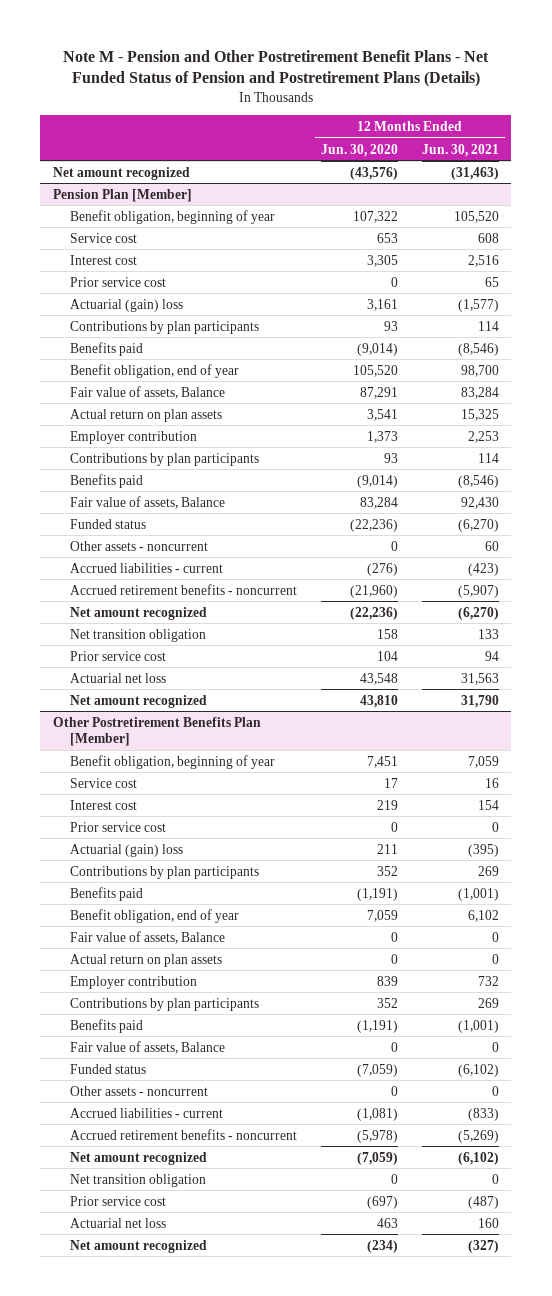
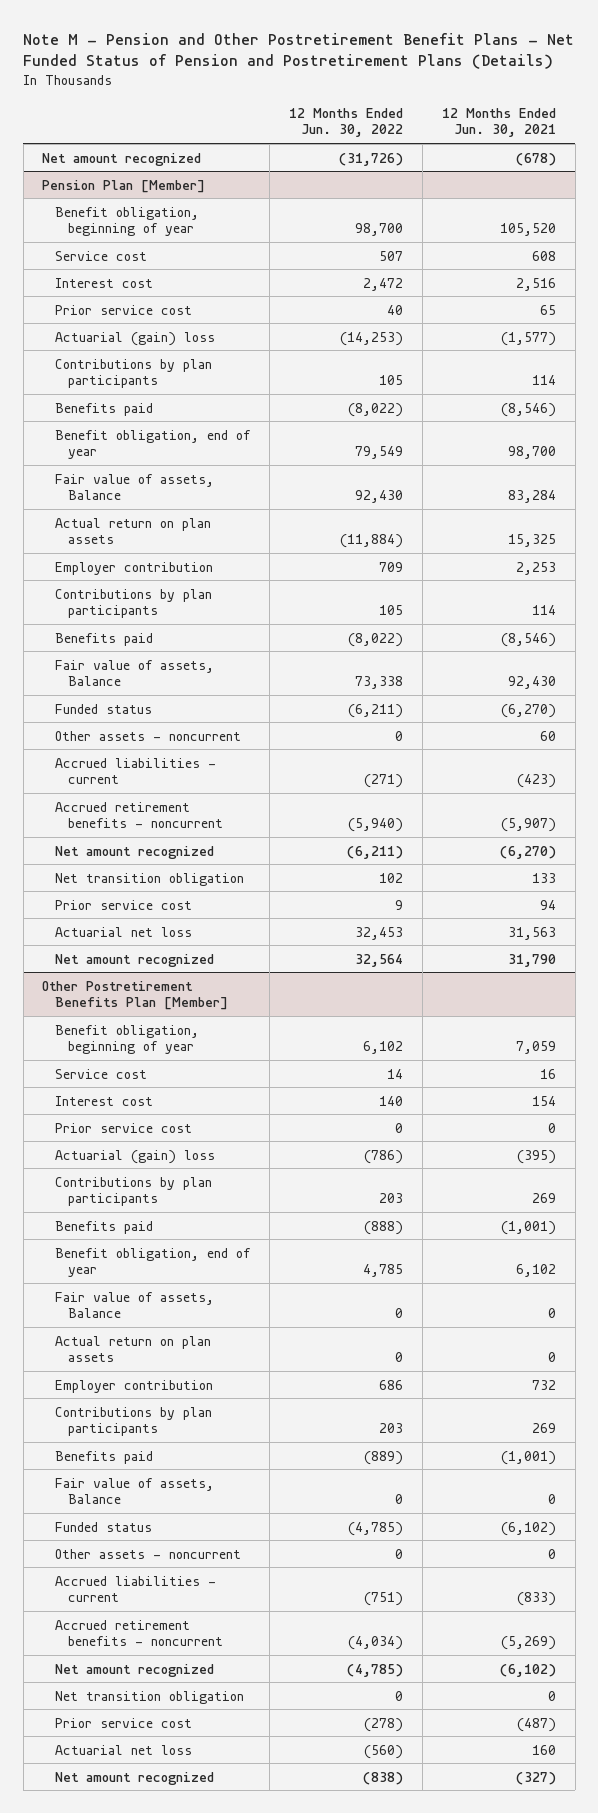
[320,143,398,157] Jun. 30, 2020 -> none
none -> [289,107,404,138] 12 Months Ended Jun. 30, 2022
[451,166,500,180] (31,463) -> [515,152,556,166] (678)

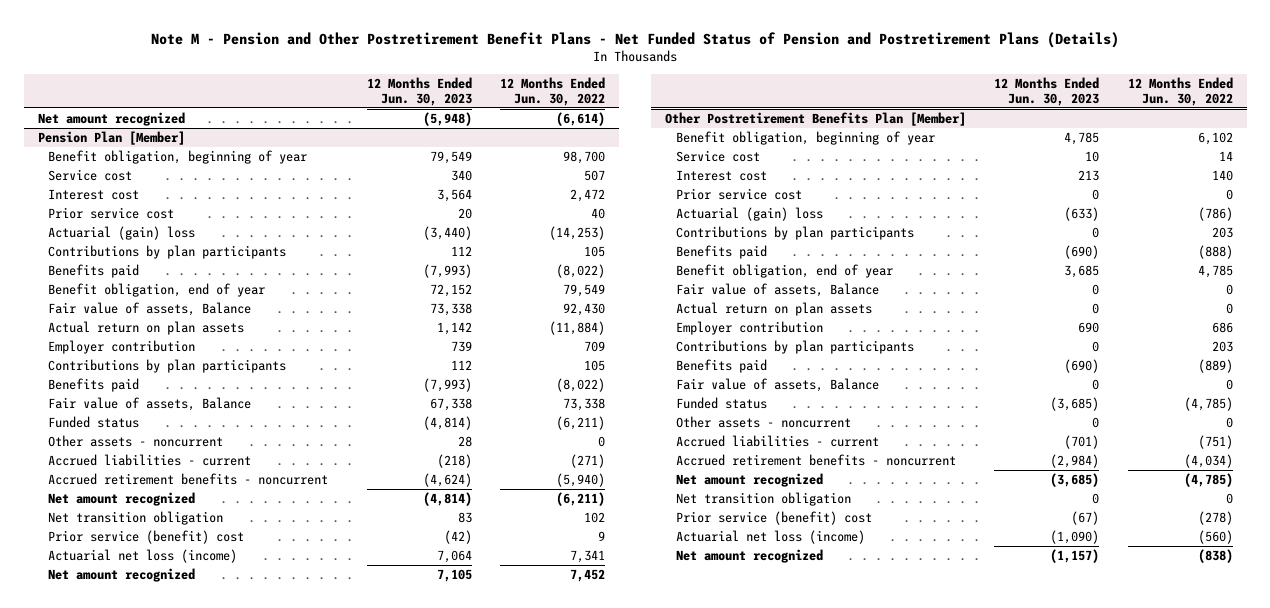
[441,107,556,138] 12 Months Ended Jun. 30, 2021 -> none
none -> [366,76,472,106] 12 Months Ended Jun. 30, 2023
[339,152,404,166] (31,726) -> [556,111,606,126] (6,614)
[55,899,193,910] Prior service cost -> [48,529,245,544] Prior service (benefit) cost
[55,926,193,937] Actuarial net loss -> [48,548,238,563] Actuarial net loss (income)
[355,926,404,940] 32,453 -> [570,549,606,563] 7,341
[355,953,404,967] 32,564 -> [570,568,606,582] 7,452
[55,1717,193,1728] Prior service cost -> [675,510,872,525] Prior service (benefit) cost
[55,1744,193,1755] Actuarial net loss -> [675,529,865,544] Actuarial net loss (income)

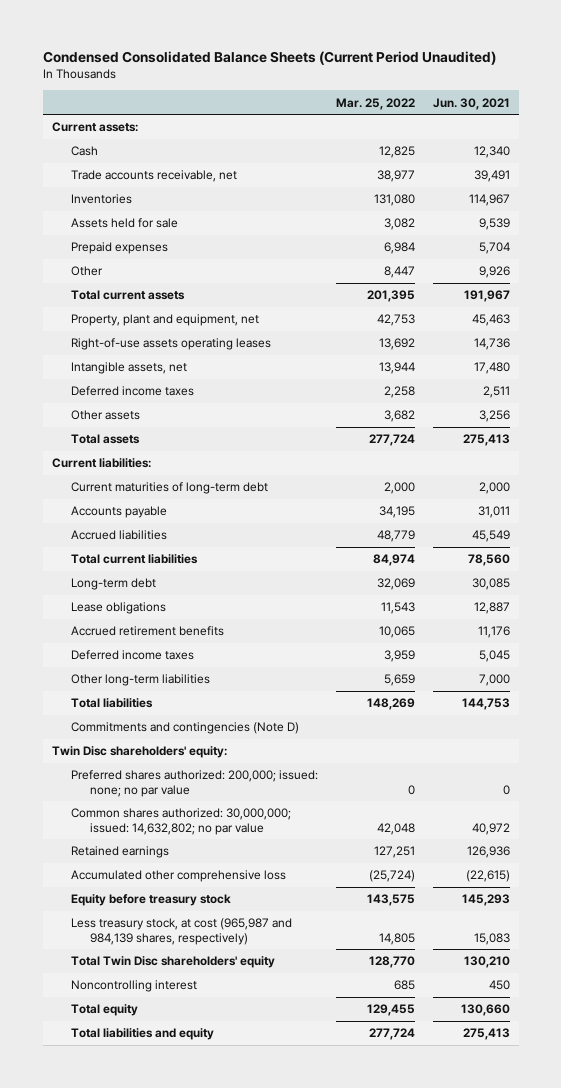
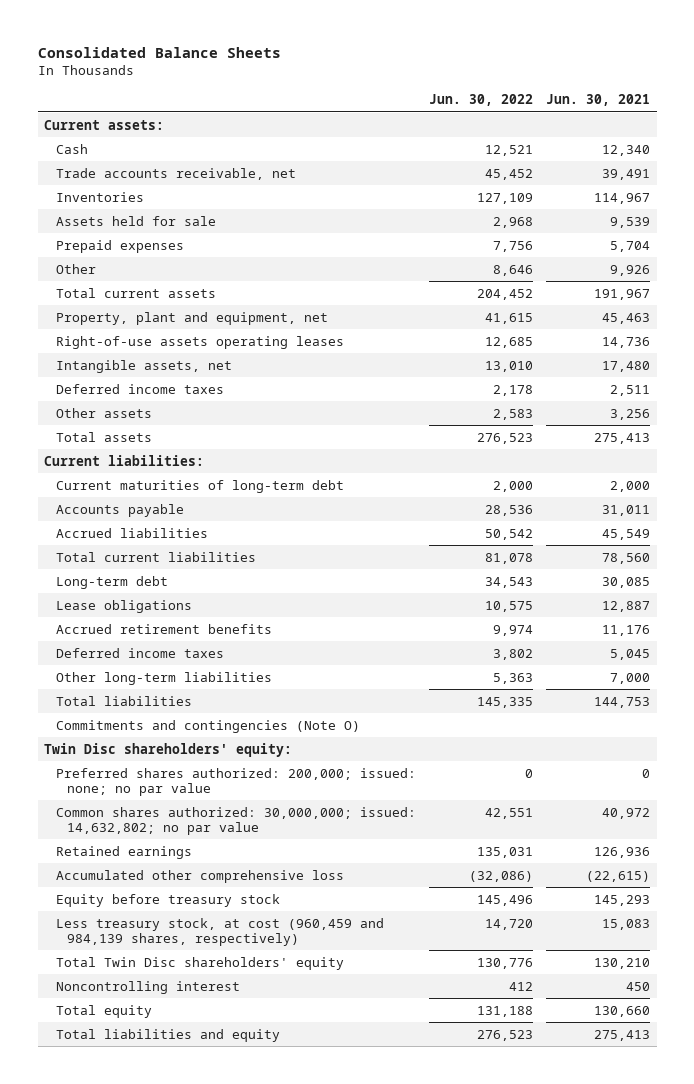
[42,50,496,65] Condensed Consolidated Balance Sheets (Current Period Unaudited) -> [37,46,281,58] Consolidated Balance Sheets
[335,97,415,110] Mar. 25, 2022 -> none
none -> [428,94,533,107] Jun. 30, 2022
[71,722,300,735] Commitments and contingencies (Note D) -> [55,719,360,733] Commitments and contingencies (Note O)
[71,918,293,945] Less treasury stock, at cost (965,987 and 984,139 shares, respectively) -> [55,917,384,946] Less treasury stock, at cost (960,459 and 984,139 shares, respectively)

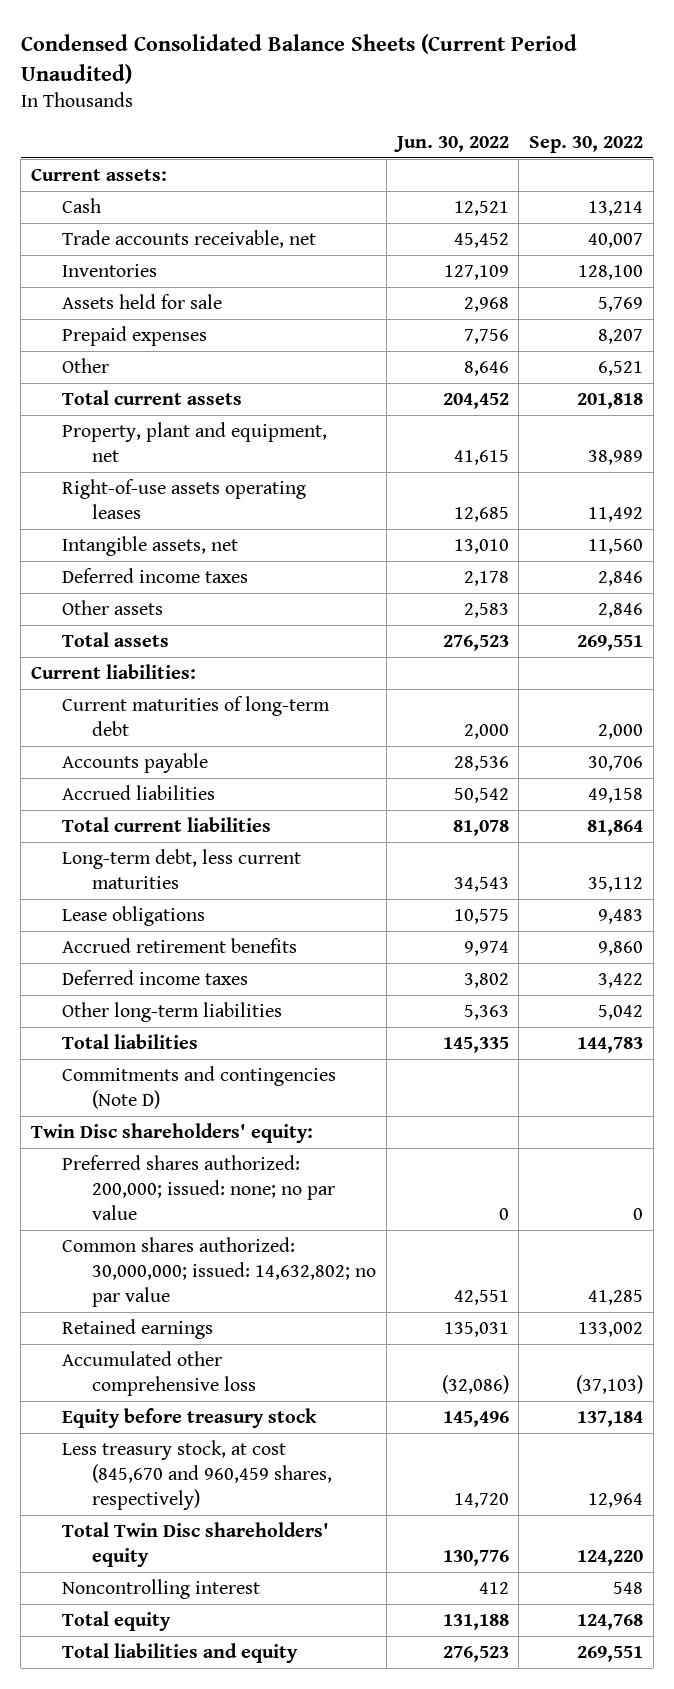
[37,46,281,58] Consolidated Balance Sheets -> [20,33,577,84] Condensed Consolidated Balance Sheets (Current Period Unaudited)
[546,94,651,107] Jun. 30, 2021 -> none
none -> [529,135,644,153] Sep. 30, 2022
[55,575,168,589] Long-term debt -> [61,848,301,889] Long-term debt, less current maturities
[55,719,360,733] Commitments and contingencies (Note O) -> [61,1065,336,1109] Commitments and contingencies (Note D)
[55,917,384,946] Less treasury stock, at cost (960,459 and 984,139 shares, respectively) -> [61,1439,333,1510] Less treasury stock, at cost (845,670 and 960,459 shares, respectively)

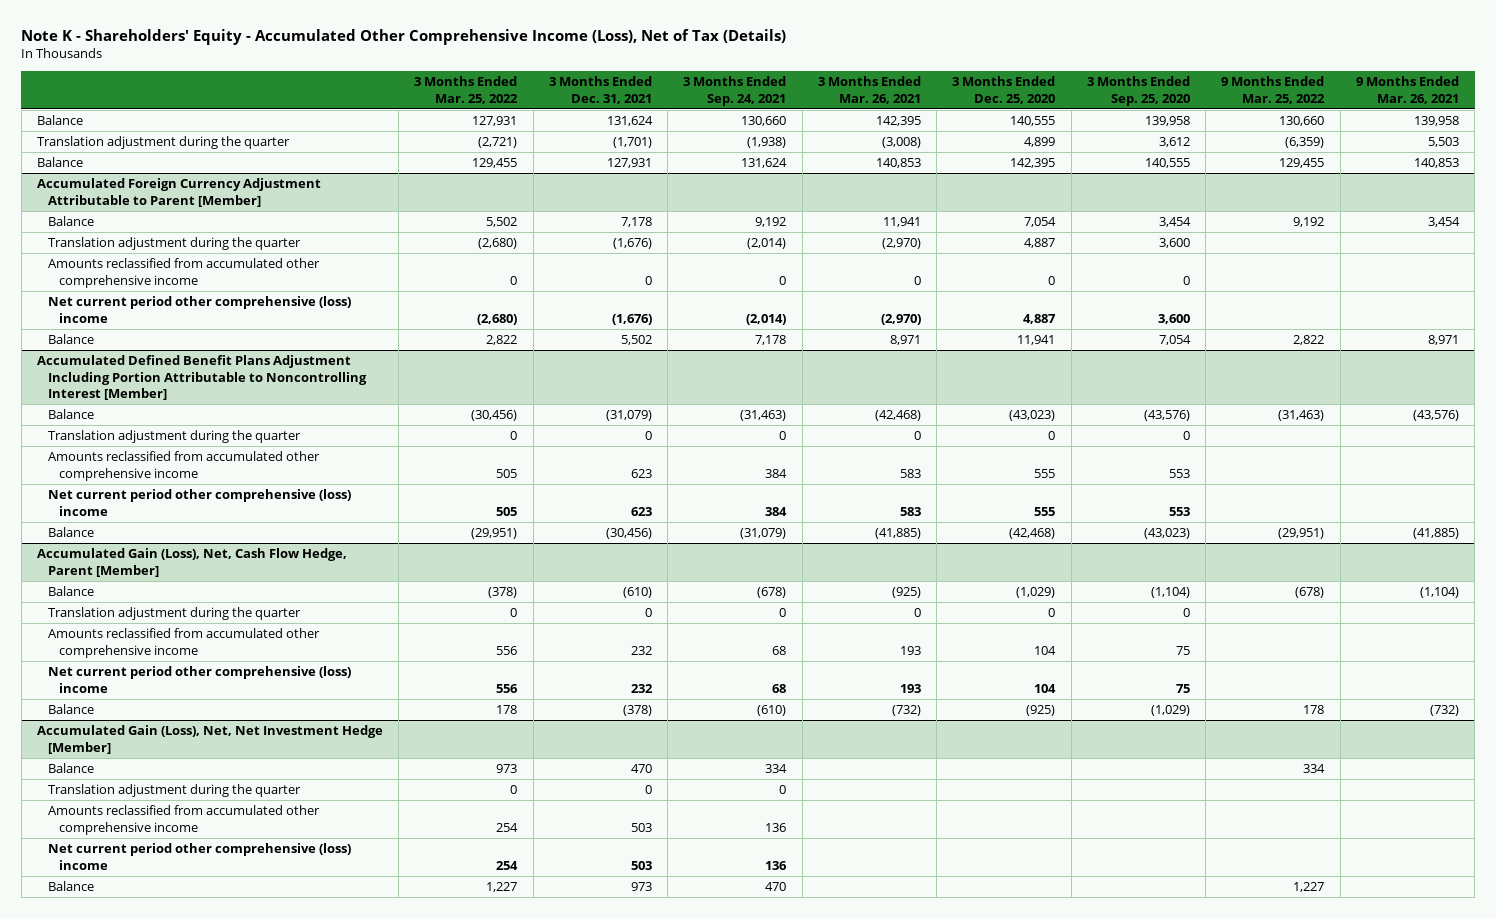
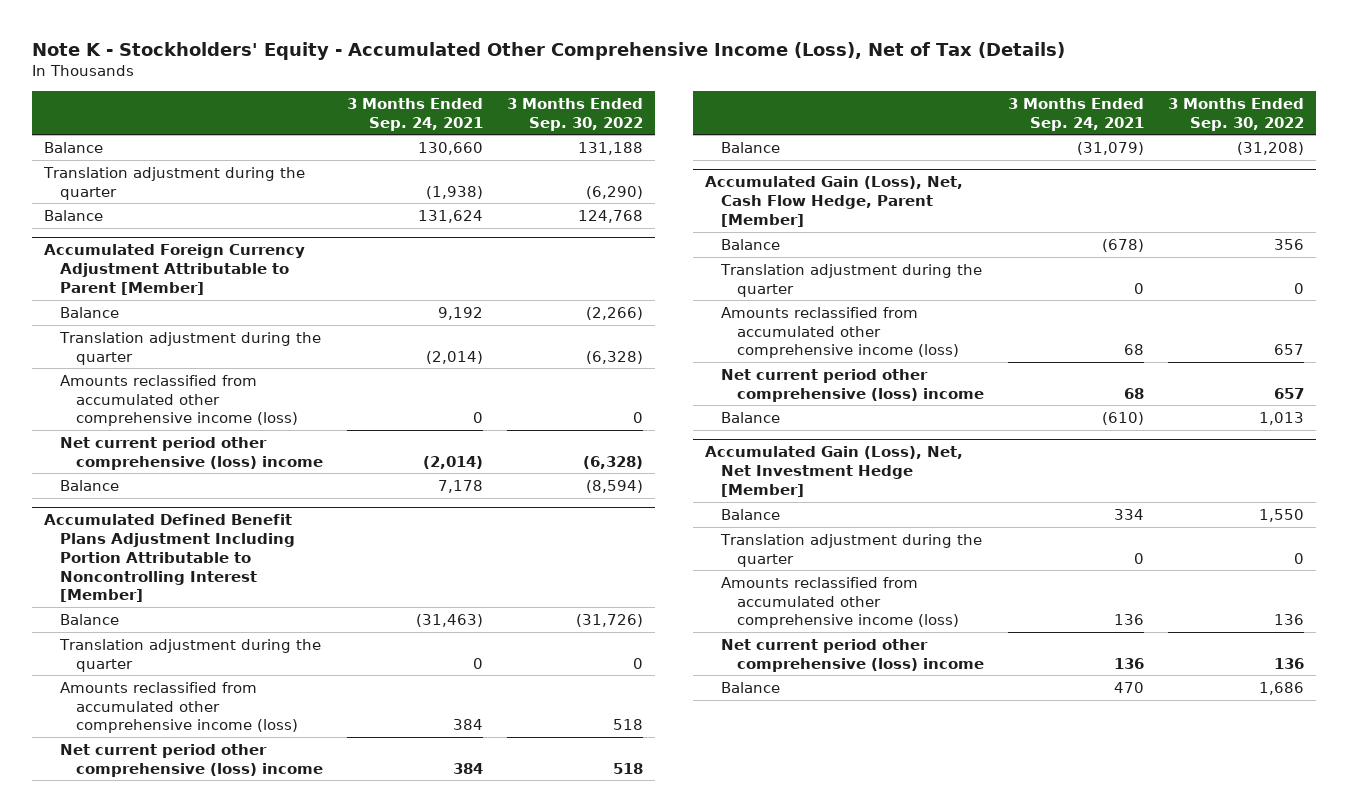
[21,28,787,45] Note K - Shareholders' Equity - Accumulated Other Comprehensive Income (Loss), Net of Tax (Details) -> [32,41,1066,60] Note K - Stockholders' Equity - Accumulated Other Comprehensive Income (Loss), Net of Tax (Details)
[414,76,519,104] 3 Months Ended Mar. 25, 2022 -> none
[548,76,652,104] 3 Months Ended Dec. 31, 2021 -> none
[817,76,921,104] 3 Months Ended Mar. 26, 2021 -> none
[952,76,1056,104] 3 Months Ended Dec. 25, 2020 -> none
[1086,76,1190,106] 3 Months Ended Sep. 25, 2020 -> none
[1221,76,1326,104] 9 Months Ended Mar. 25, 2022 -> none
[1355,76,1459,104] 9 Months Ended Mar. 26, 2021 -> none
none -> [507,97,644,131] 3 Months Ended Sep. 30, 2022
[48,258,321,288] Amounts reclassified from accumulated other comprehensive income -> [60,374,299,427] Amounts reclassified from accumulated other comprehensive income (loss)
[48,451,321,481] Amounts reclassified from accumulated other comprehensive income -> [60,681,299,734] Amounts reclassified from accumulated other comprehensive income (loss)
[48,628,321,658] Amounts reclassified from accumulated other comprehensive income -> [720,306,959,359] Amounts reclassified from accumulated other comprehensive income (loss)
[48,805,321,835] Amounts reclassified from accumulated other comprehensive income -> [720,576,959,629] Amounts reclassified from accumulated other comprehensive income (loss)

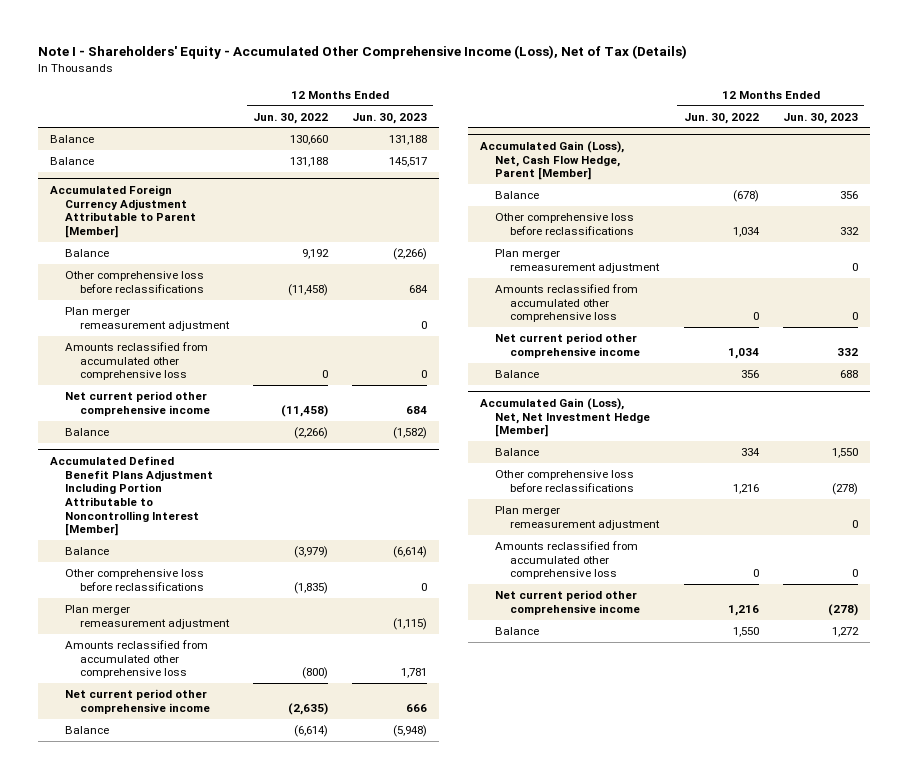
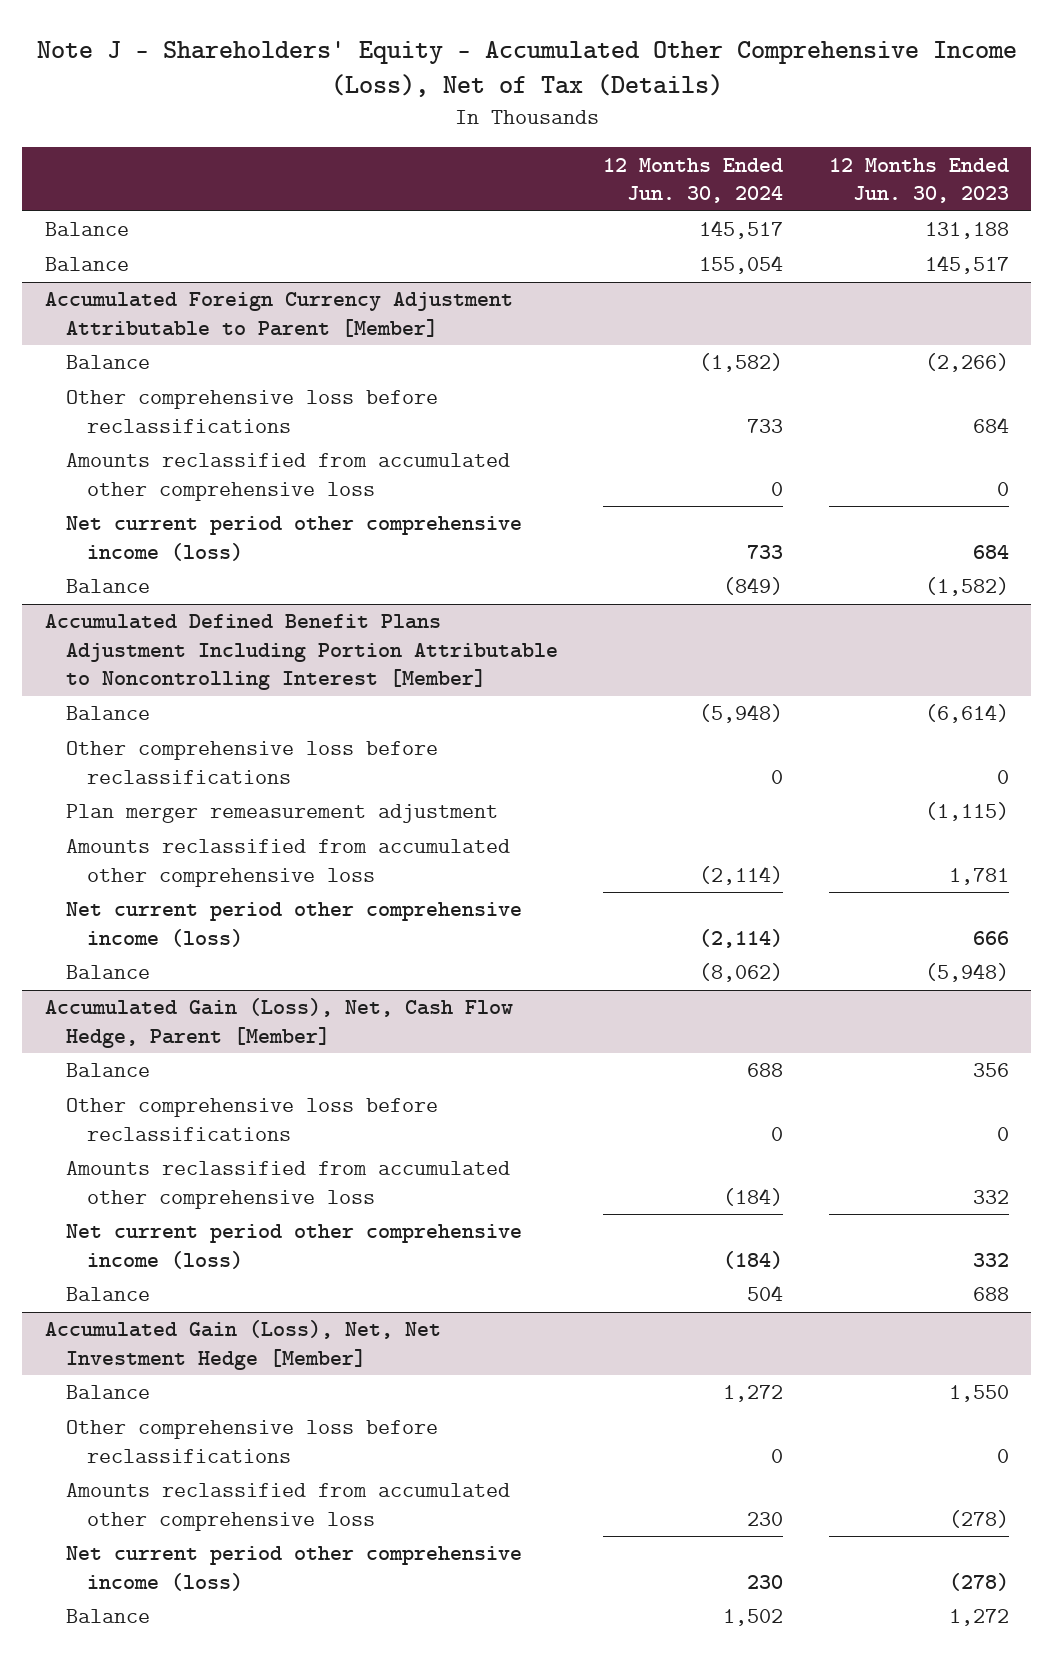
[37,44,687,59] Note I - Shareholders' Equity - Accumulated Other Comprehensive Income (Loss), Net of Tax (Details) -> [36,40,1017,98] Note J - Shareholders' Equity - Accumulated Other Comprehensive Income (Loss), Net of Tax (Details)
[252,112,328,124] Jun. 30, 2022 -> none
none -> [603,157,784,204] 12 Months Ended Jun. 30, 2024
[64,307,230,331] Plan merger remeasurement adjustment -> none
[64,391,210,416] Net current period other comprehensive income -> [65,516,522,561] Net current period other comprehensive income (loss)
[64,689,210,714] Net current period other comprehensive income -> [65,902,522,947] Net current period other comprehensive income (loss)
[495,249,661,273] Plan merger remeasurement adjustment -> none
[839,226,859,235] 332 -> [996,1126,1009,1141] 0
[851,312,858,321] 0 -> [972,1189,1009,1204] 332
[495,333,641,358] Net current period other comprehensive income -> [65,1224,522,1269] Net current period other comprehensive income (loss)
[495,506,661,530] Plan merger remeasurement adjustment -> none
[831,482,858,495] (278) -> [996,1448,1009,1463] 0
[851,569,858,578] 0 -> [948,1509,1009,1528] (278)
[495,590,641,615] Net current period other comprehensive income -> [65,1546,522,1591] Net current period other comprehensive income (loss)

